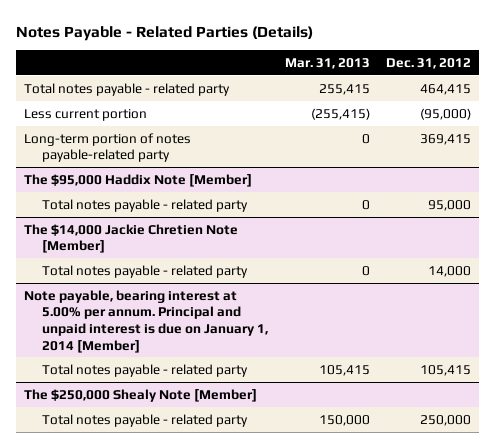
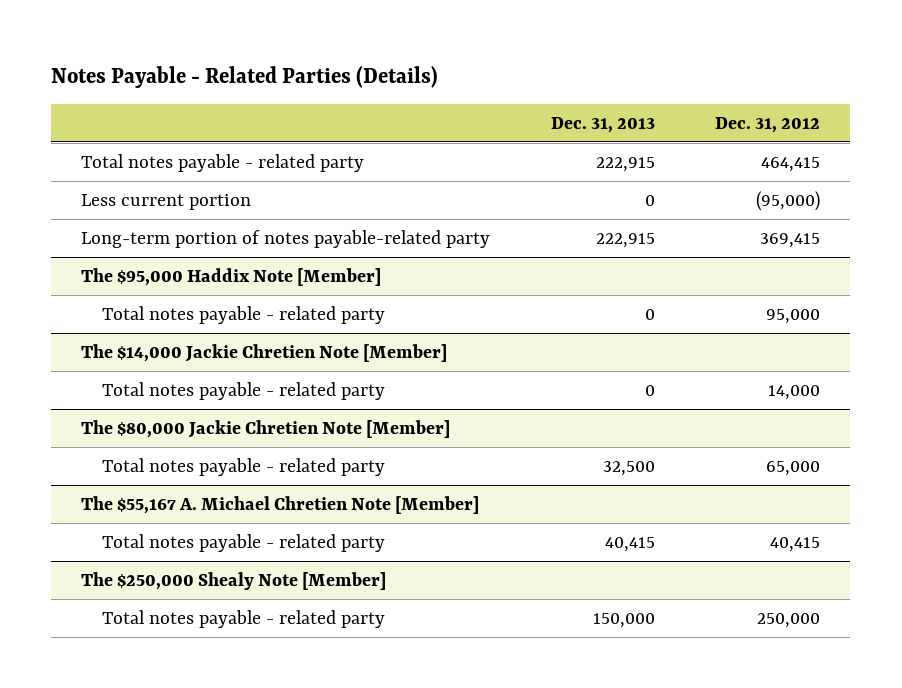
[284,58,370,70] Mar. 31, 2013 -> none
none -> [550,116,655,133] Dec. 31, 2013
[23,289,269,353] Note payable, bearing interest at 5.00% per annum. Principal and unpaid interest is due on January 1, 2014 [Member] -> none
none -> [81,419,451,438] The $80,000 Jackie Chretien Note [Member]
[419,364,471,376] 105,415 -> [766,460,821,476] 65,000
none -> [81,495,480,514] The $55,167 A. Michael Chretien Note [Member]
none -> [101,533,385,552] Total notes payable - related party

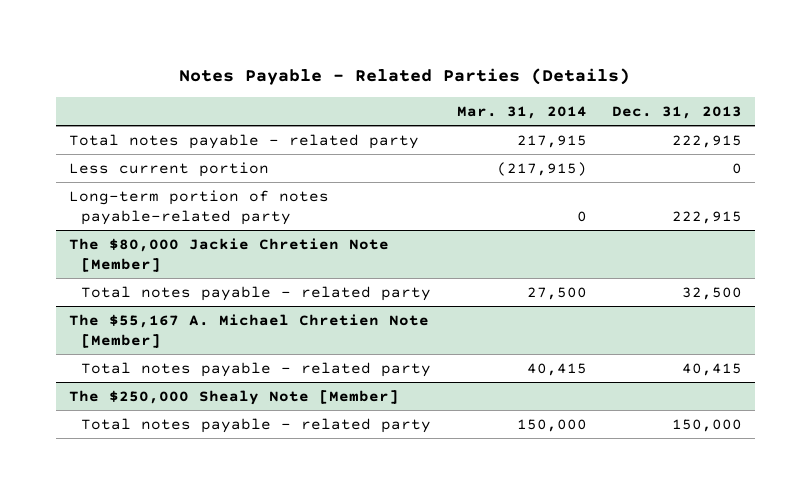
[715,116,821,133] Dec. 31, 2012 -> none
none -> [456,106,587,120] Mar. 31, 2014
[81,267,382,286] The $95,000 Haddix Note [Member] -> none
[101,305,385,324] Total notes payable - related party -> none
[81,343,448,362] The $14,000 Jackie Chretien Note [Member] -> none
[101,381,385,400] Total notes payable - related party -> none

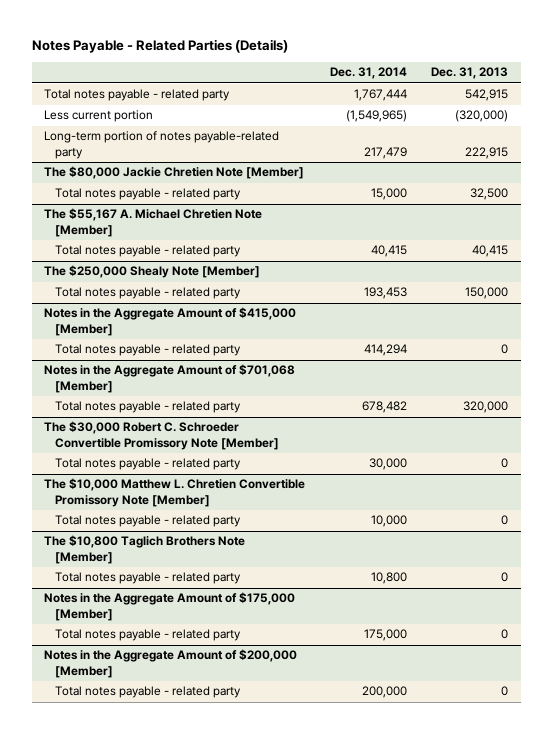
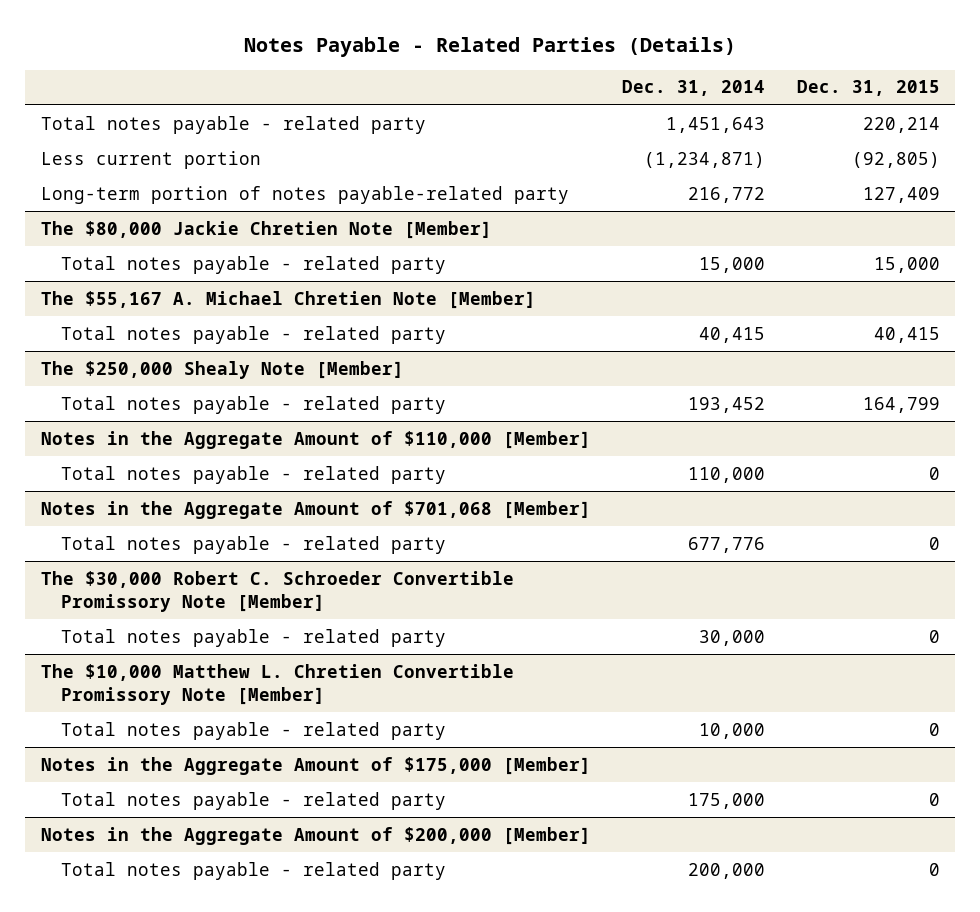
[431,67,509,80] Dec. 31, 2013 -> none
none -> [796,80,940,97] Dec. 31, 2015
[353,89,407,102] 1,767,444 -> [666,116,766,133] 1,451,643
[345,110,407,123] (1,549,965) -> [644,151,766,168] (1,234,871)
[363,146,407,159] 217,479 -> [688,186,766,203] 216,772
[363,287,407,300] 193,453 -> [688,396,766,413] 193,452
[44,307,297,336] Notes in the Aggregate Amount of $415,000 [Member] -> [40,430,591,449] Notes in the Aggregate Amount of $110,000 [Member]
[363,344,407,357] 414,294 -> [688,466,766,483] 110,000
[361,401,407,414] 678,482 -> [688,536,766,553] 677,776
[44,535,246,564] The $10,800 Taglich Brothers Note [Member] -> none
[54,572,241,585] Total notes payable - related party -> none

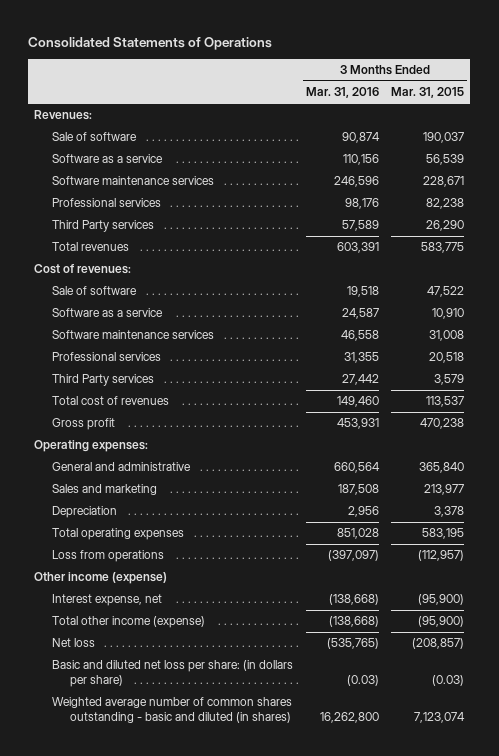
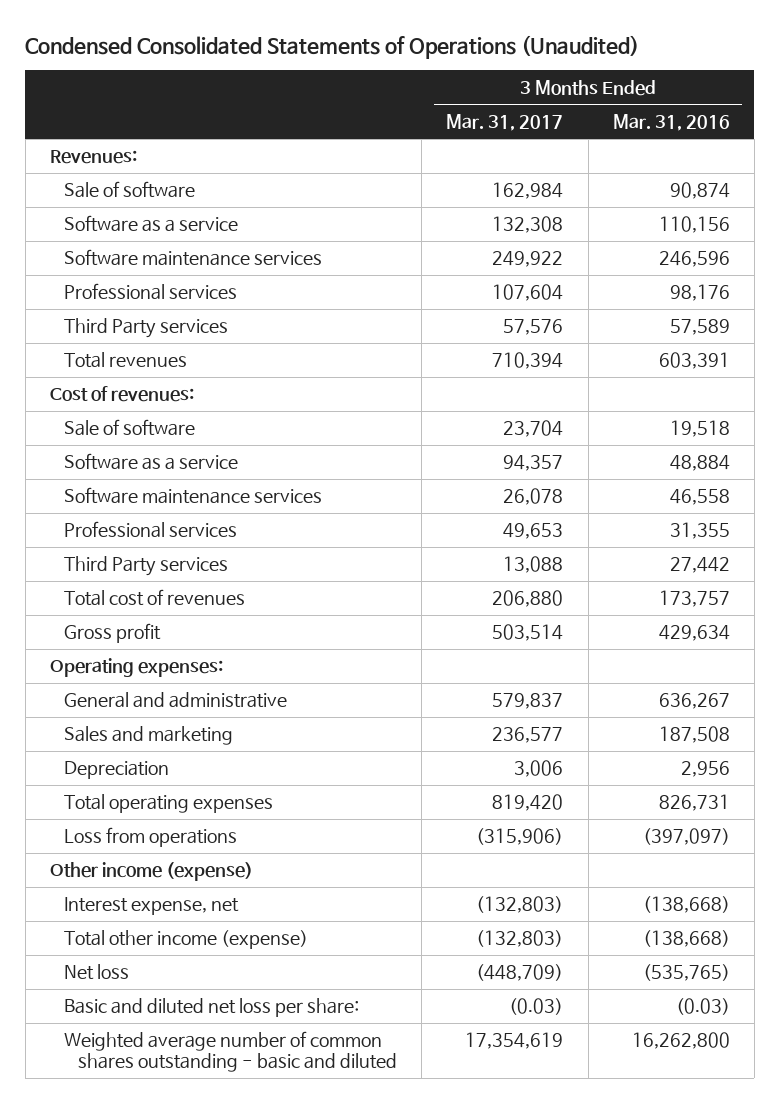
[28,36,273,50] Consolidated Statements of Operations -> [25,34,640,59] Condensed Consolidated Statements of Operations (Unaudited)
[391,87,465,99] Mar. 31, 2015 -> none
none -> [446,113,564,131] Mar. 31, 2017
[341,308,379,320] 24,587 -> [669,455,730,472] 48,884
[336,396,379,408] 149,460 -> [658,590,730,608] 173,757
[336,418,379,430] 453,931 -> [658,625,730,642] 429,634
[333,462,380,474] 660,564 -> [658,693,730,710] 636,267
[336,528,379,540] 851,028 -> [658,794,730,812] 826,731
[52,660,294,688] Basic and diluted net loss per share: (in dollars per share) -> [64,998,360,1018] Basic and diluted net loss per share:
[52,697,293,724] Weighted average number of common shares outstanding - basic and diluted (in shares) -> [64,1031,398,1072] Weighted average number of common shares outstanding - basic and diluted

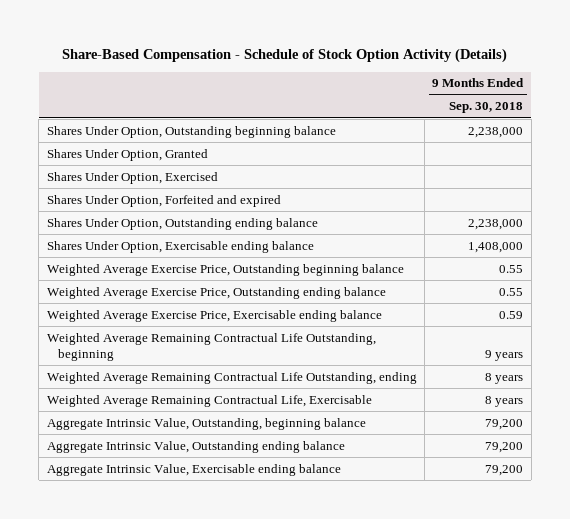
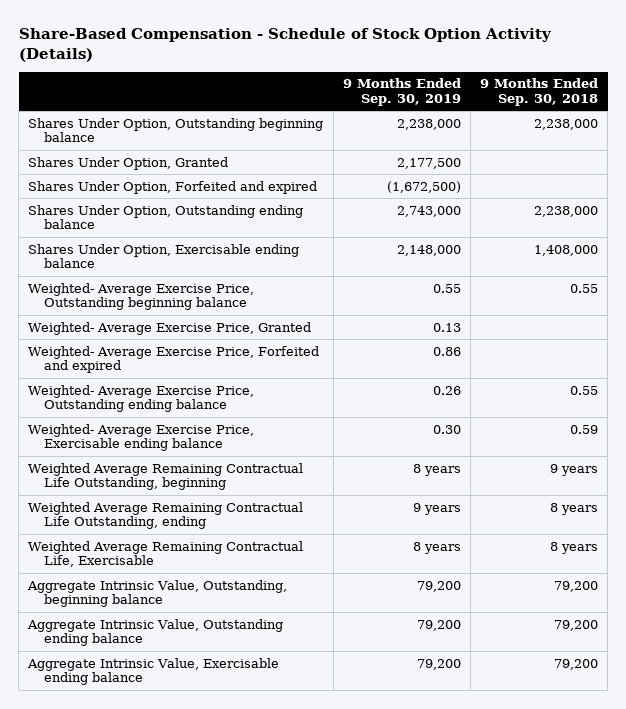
none -> [342,78,461,106] 9 Months Ended Sep. 30, 2019
[46,171,218,184] Shares Under Option, Exercised -> none
[46,263,404,276] Weighted Average Exercise Price, Outstanding beginning balance -> [28,282,255,311] Weighted- Average Exercise Price, Outstanding beginning balance
none -> [28,321,312,335] Weighted- Average Exercise Price, Granted
none -> [28,345,320,374] Weighted- Average Exercise Price, Forfeited and expired
[46,286,386,299] Weighted Average Exercise Price, Outstanding ending balance -> [28,384,255,413] Weighted- Average Exercise Price, Outstanding ending balance
[46,309,382,322] Weighted Average Exercise Price, Exercisable ending balance -> [28,423,255,452] Weighted- Average Exercise Price, Exercisable ending balance

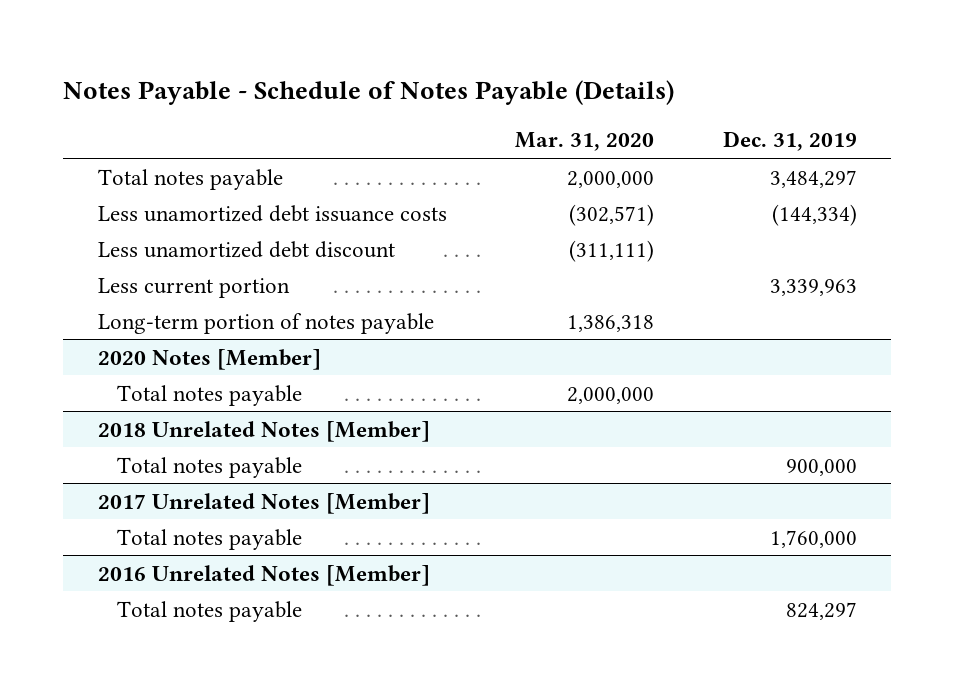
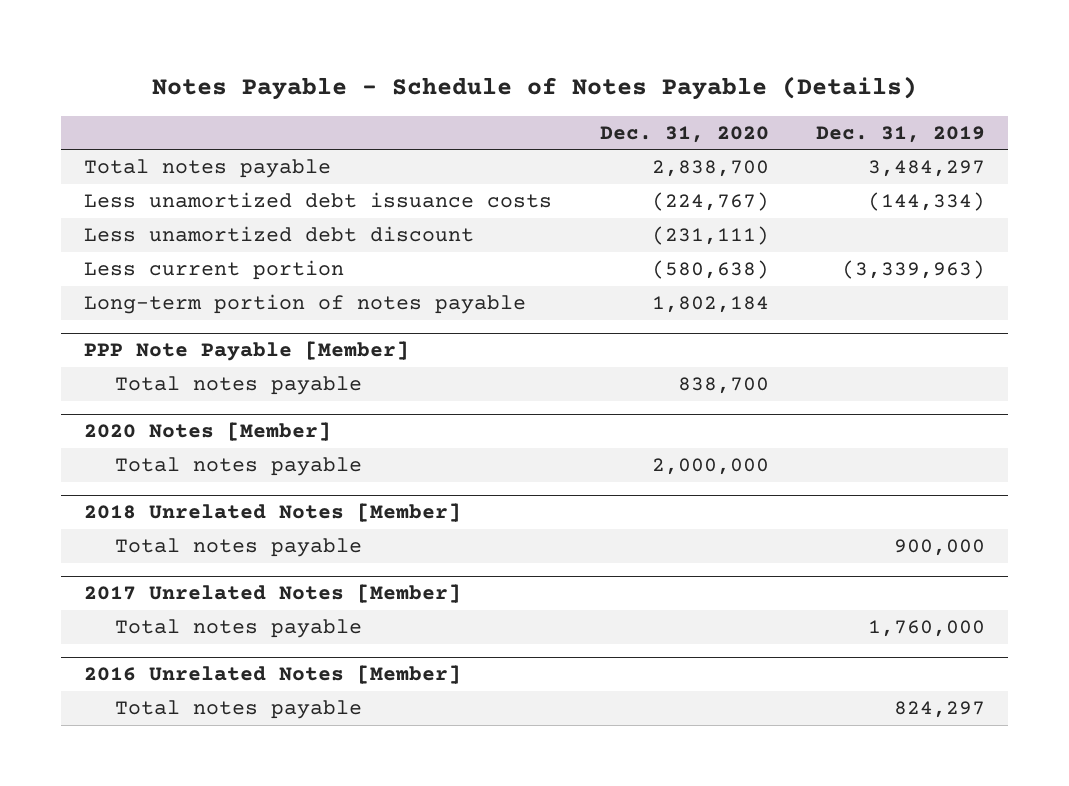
[515,132,655,152] Mar. 31, 2020 -> none
none -> [599,125,769,143] Dec. 31, 2020
[770,278,858,296] 3,339,963 -> [841,260,985,280] (3,339,963)
none -> [84,341,410,362] PPP Note Payable [Member]
none -> [114,376,362,396] Total notes payable

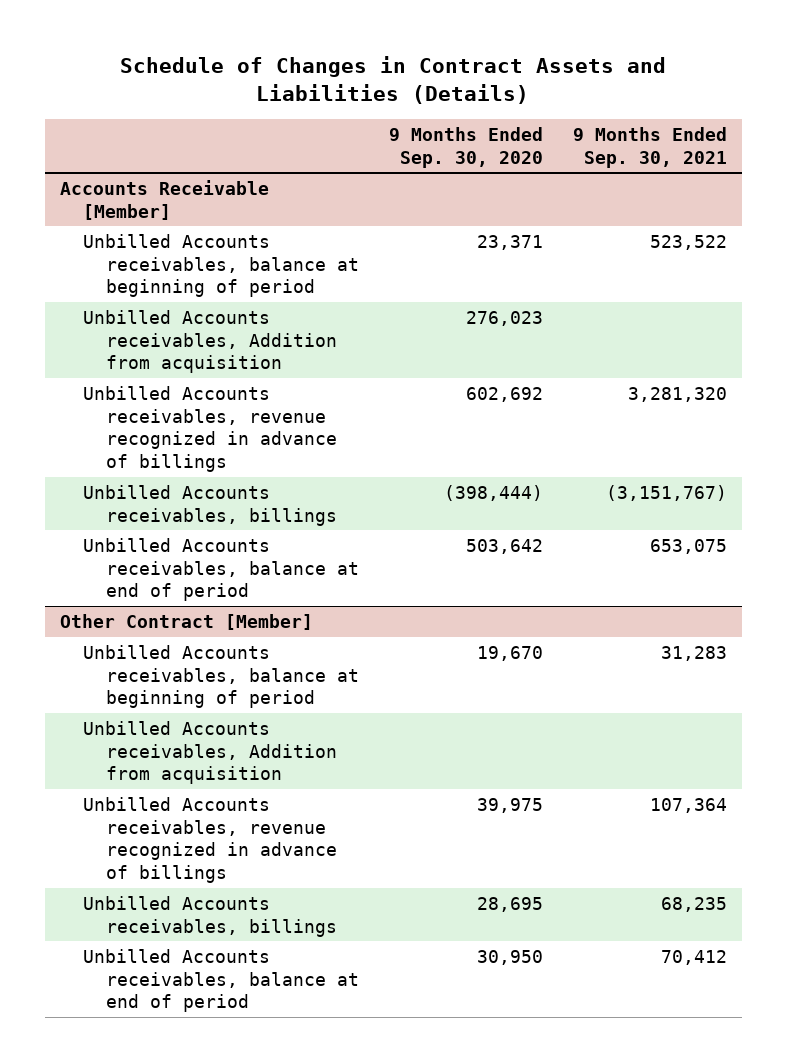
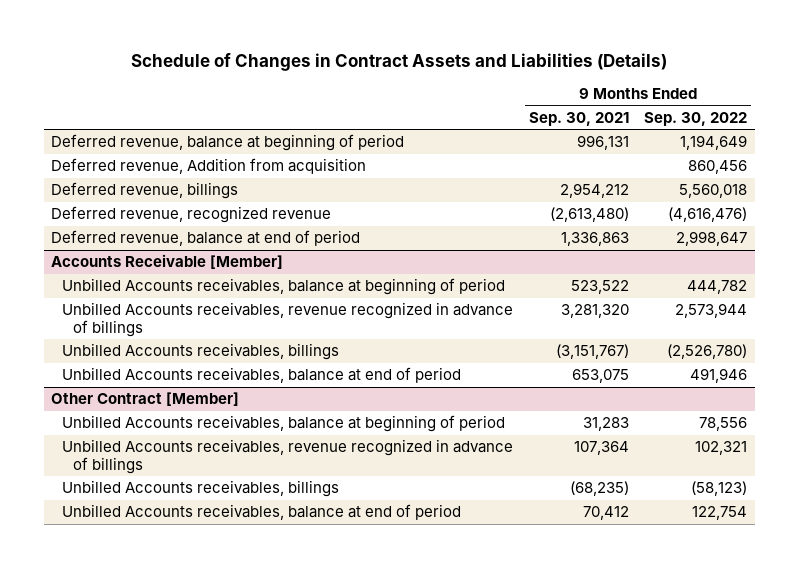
[388,126,543,168] 9 Months Ended Sep. 30, 2020 -> none
none -> [644,111,748,126] Sep. 30, 2022
none -> [51,134,405,152] Deferred revenue, balance at beginning of period
none -> [51,158,367,175] Deferred revenue, Addition from acquisition
none -> [51,182,239,200] Deferred revenue, billings
none -> [51,206,332,224] Deferred revenue, recognized revenue
none -> [51,230,361,247] Deferred revenue, balance at end of period
[82,309,337,374] Unbilled Accounts receivables, Addition from acquisition -> none
[82,720,337,785] Unbilled Accounts receivables, Addition from acquisition -> none
[660,896,727,912] 68,235 -> [569,481,629,497] (68,235)

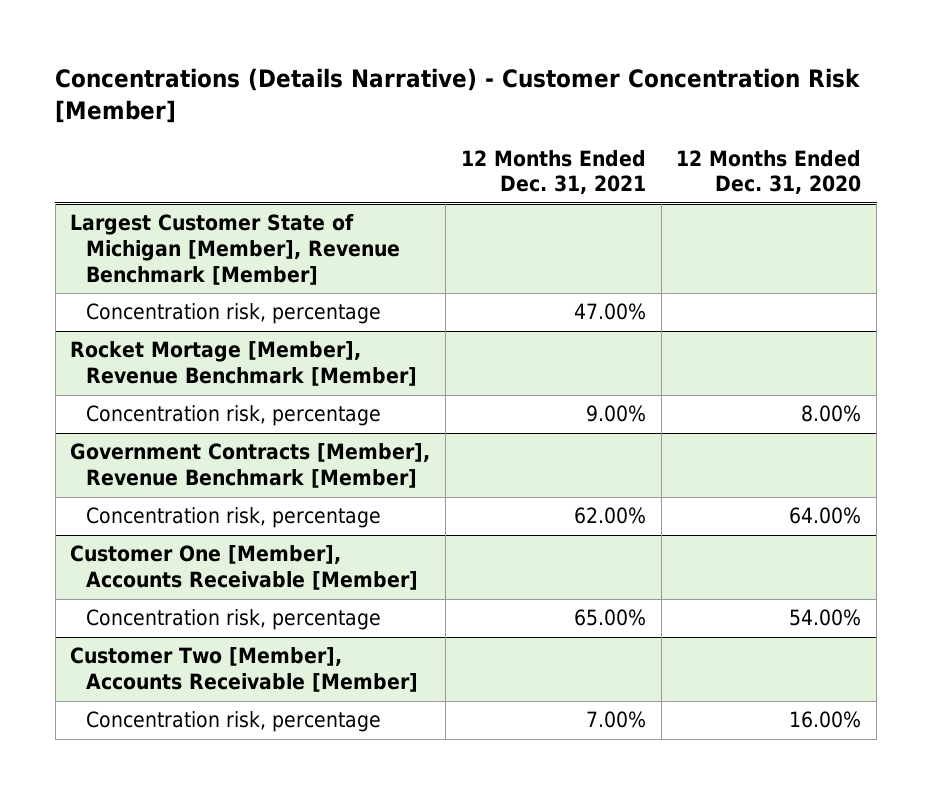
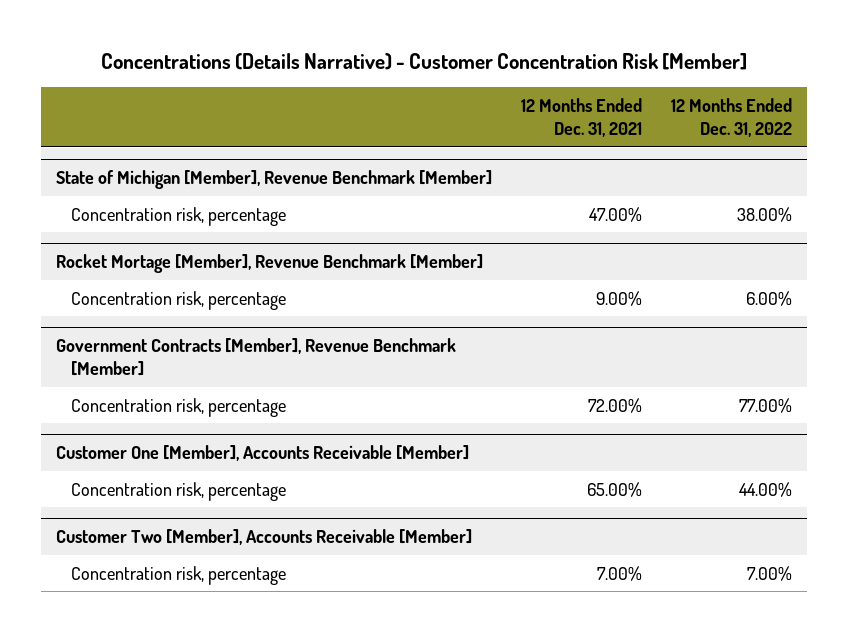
[676,149,862,195] 12 Months Ended Dec. 31, 2020 -> none
none -> [671,98,793,138] 12 Months Ended Dec. 31, 2022
[70,214,401,286] Largest Customer State of Michigan [Member], Revenue Benchmark [Member] -> [55,170,492,190] State of Michigan [Member], Revenue Benchmark [Member]
[573,507,646,525] 62.00% -> [588,397,643,413] 72.00%

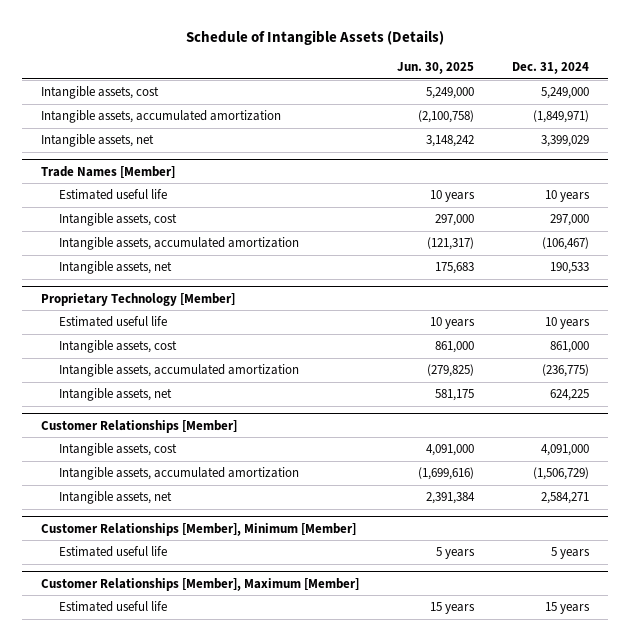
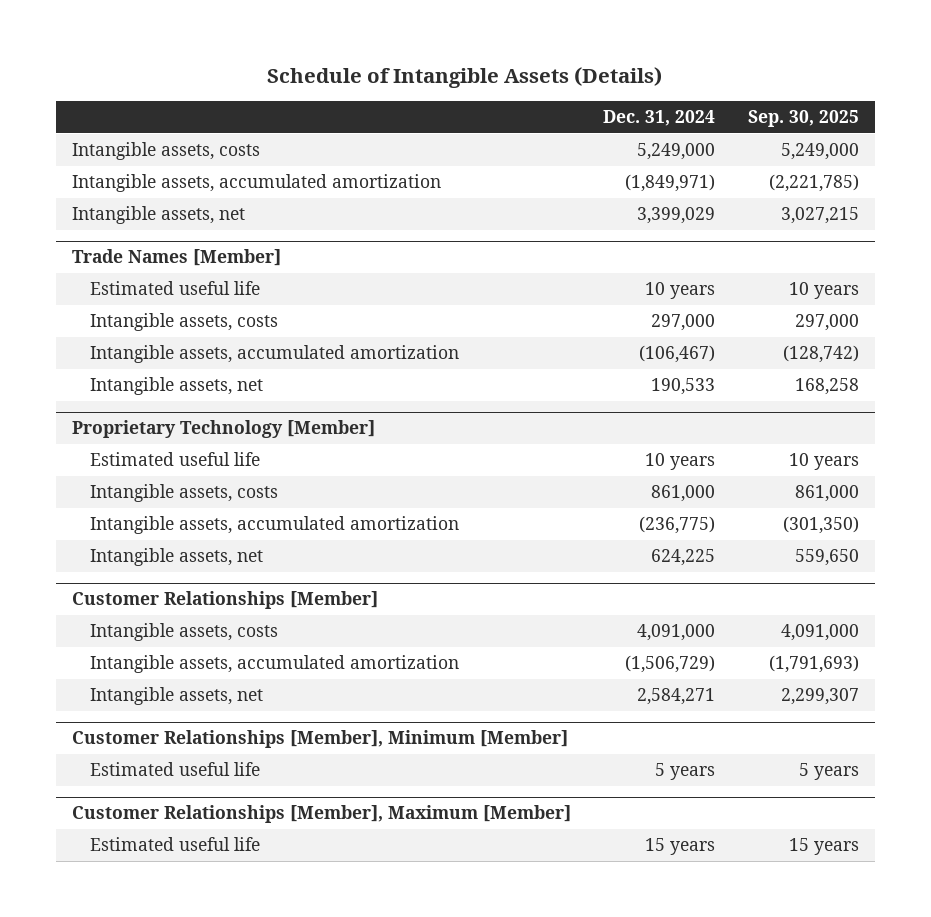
[396,62,474,75] Jun. 30, 2025 -> none
none -> [747,110,859,128] Sep. 30, 2025
[40,86,159,100] Intangible assets, cost -> [71,142,260,161] Intangible assets, costs
[59,213,178,227] Intangible assets, cost -> [90,313,279,332] Intangible assets, costs
[59,340,178,354] Intangible assets, cost -> [90,484,279,503] Intangible assets, costs
[59,443,178,457] Intangible assets, cost -> [90,623,279,642] Intangible assets, costs

